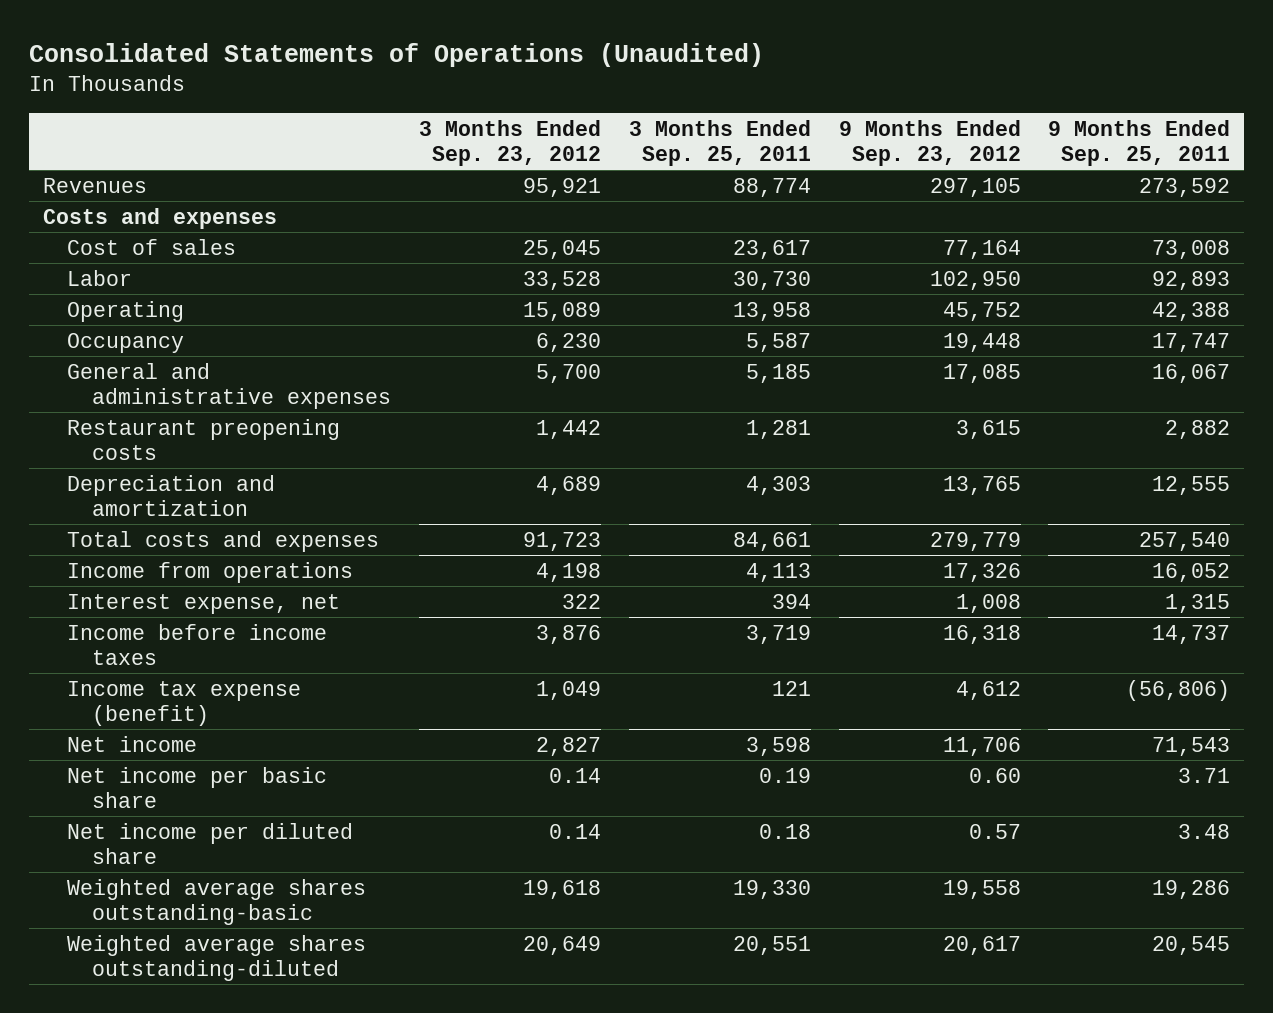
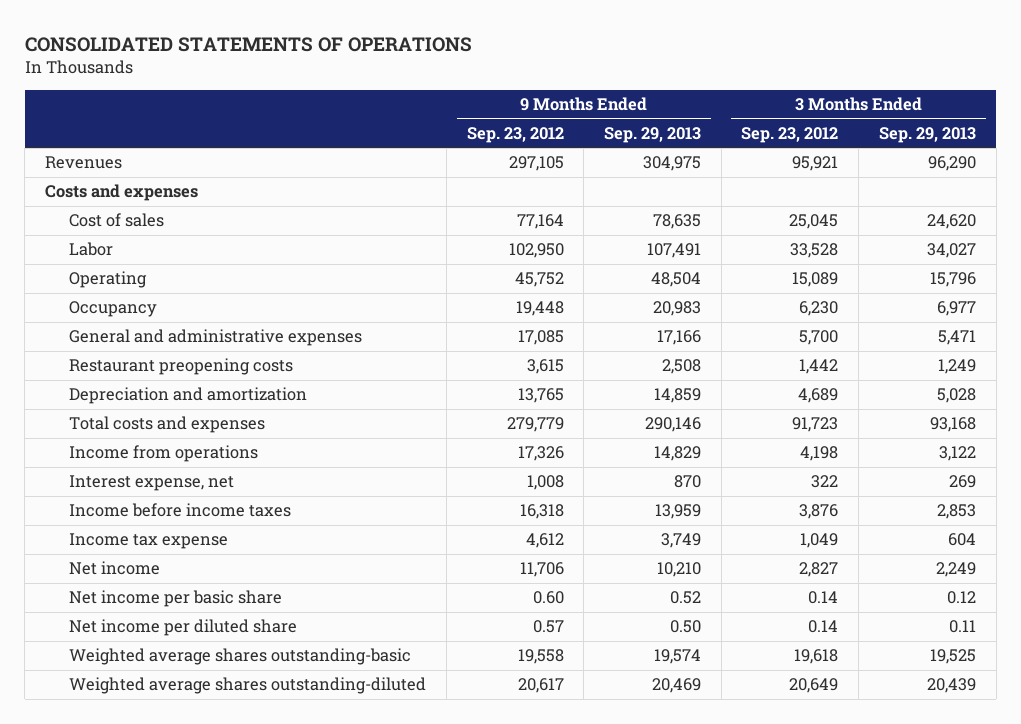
[28,43,764,68] Consolidated Statements of Operations (Unaudited) -> [24,36,472,52] CONSOLIDATED STATEMENTS OF OPERATIONS
[628,119,811,166] 3 Months Ended Sep. 25, 2011 -> none
[1048,119,1231,166] 9 Months Ended Sep. 25, 2011 -> none
none -> [604,126,702,143] Sep. 29, 2013
none -> [878,126,976,143] Sep. 29, 2013
[67,680,302,726] Income tax expense (benefit) -> [69,533,229,550] Income tax expense

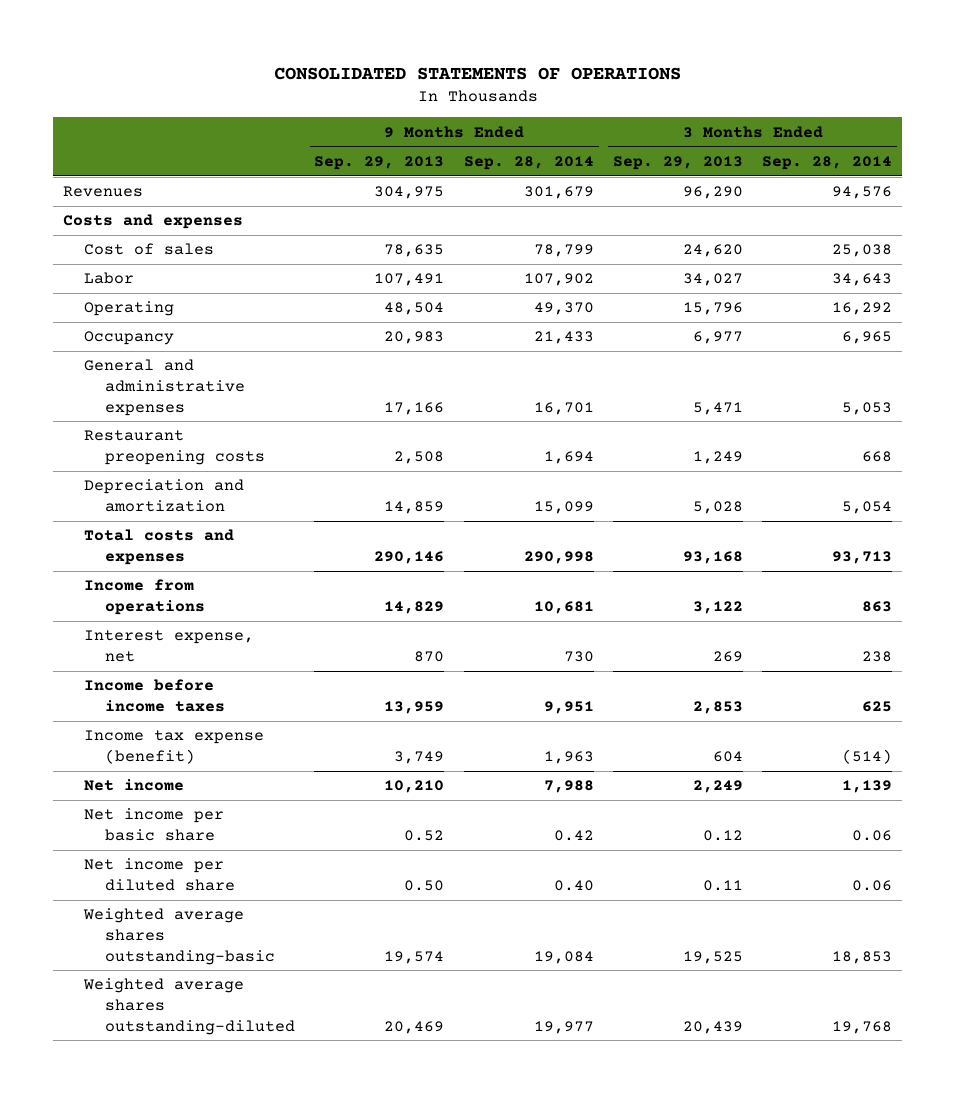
[466,126,564,143] Sep. 23, 2012 -> none
[741,126,839,143] Sep. 23, 2012 -> none
none -> [463,155,594,170] Sep. 28, 2014
none -> [762,155,893,170] Sep. 28, 2014
[69,533,229,550] Income tax expense -> [84,730,265,765] Income tax expense (benefit)

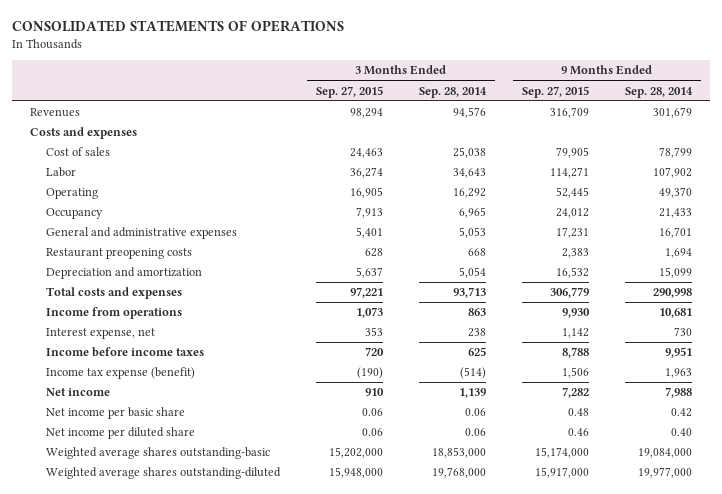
[314,155,445,170] Sep. 29, 2013 -> none
[612,155,743,170] Sep. 29, 2013 -> none
none -> [315,85,383,98] Sep. 27, 2015
none -> [522,85,590,98] Sep. 27, 2015
[533,950,594,964] 19,084 -> [638,448,693,459] 19,084,000
[832,950,893,964] 18,853 -> [431,447,486,459] 18,853,000
[533,1020,594,1034] 19,977 -> [638,467,693,479] 19,977,000
[832,1020,893,1034] 19,768 -> [431,467,486,479] 19,768,000

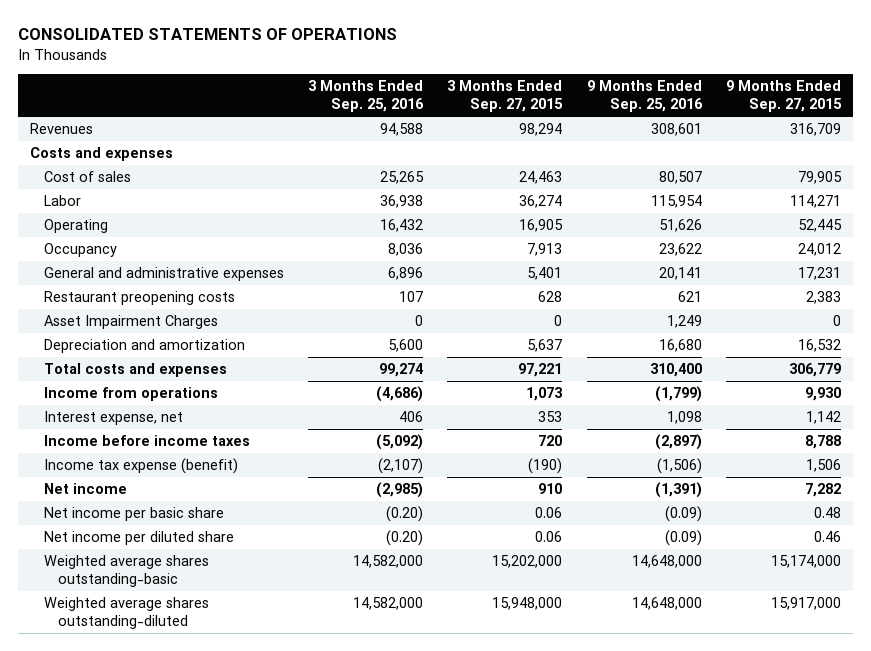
[418,86,487,98] Sep. 28, 2014 -> none
[625,86,694,98] Sep. 28, 2014 -> none
none -> [308,80,425,113] 3 Months Ended Sep. 25, 2016
none -> [586,80,703,113] 9 Months Ended Sep. 25, 2016
none -> [43,315,218,330] Asset Impairment Charges

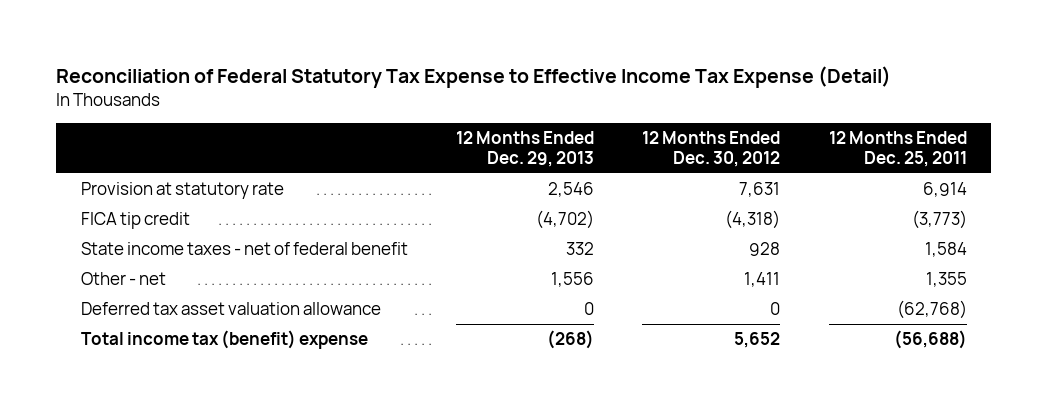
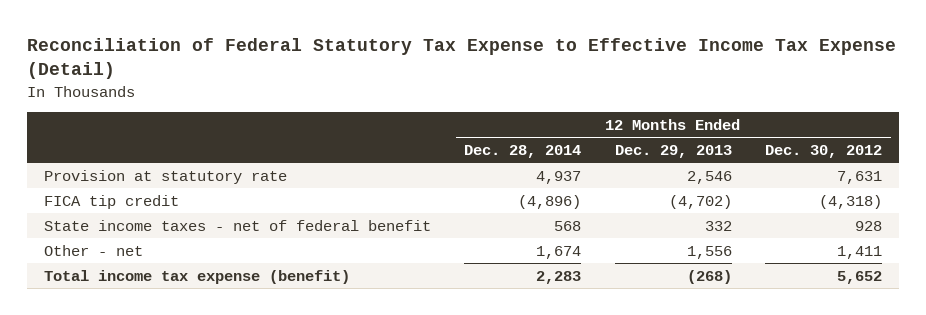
[828,131,967,168] 12 Months Ended Dec. 25, 2011 -> none
none -> [464,144,582,158] Dec. 28, 2014
[80,302,381,316] Deferred tax asset valuation allowance -> none
[80,330,368,350] Total income tax (benefit) expense -> [43,269,350,284] Total income tax expense (benefit)

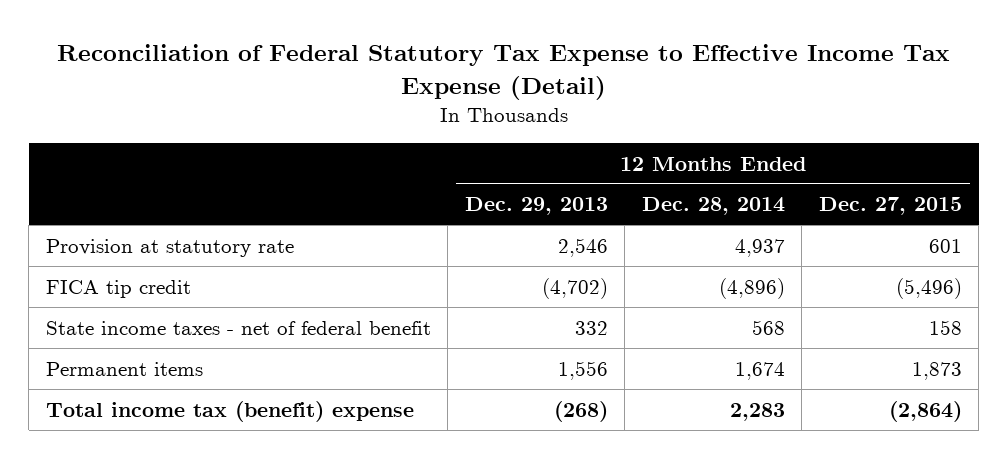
[765,144,883,158] Dec. 30, 2012 -> none
none -> [818,197,962,216] Dec. 27, 2015
[43,244,143,256] Other - net -> [45,361,203,376] Permanent items
[43,269,350,284] Total income tax expense (benefit) -> [45,400,414,422] Total income tax (benefit) expense

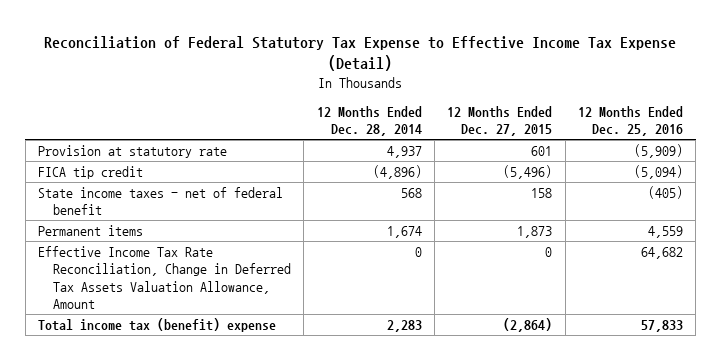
[464,197,608,216] Dec. 29, 2013 -> none
none -> [577,105,683,137] 12 Months Ended Dec. 25, 2016
none -> [38,245,292,310] Effective Income Tax Rate Reconciliation, Change in Deferred Tax Assets Valuation Allowance, Amount

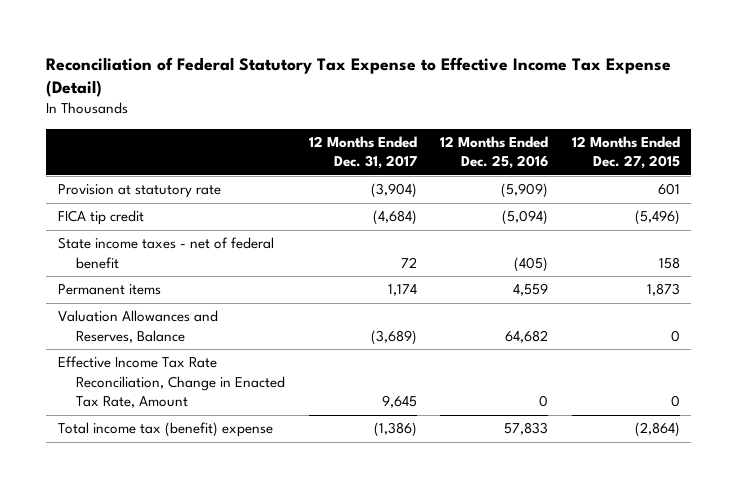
[316,105,422,137] 12 Months Ended Dec. 28, 2014 -> none
none -> [308,135,417,170] 12 Months Ended Dec. 31, 2017
[38,245,292,310] Effective Income Tax Rate Reconciliation, Change in Deferred Tax Assets Valuation Allowance, Amount -> [57,310,218,343] Valuation Allowances and Reserves, Balance
none -> [57,356,286,409] Effective Income Tax Rate Reconciliation, Change in Enacted Tax Rate, Amount

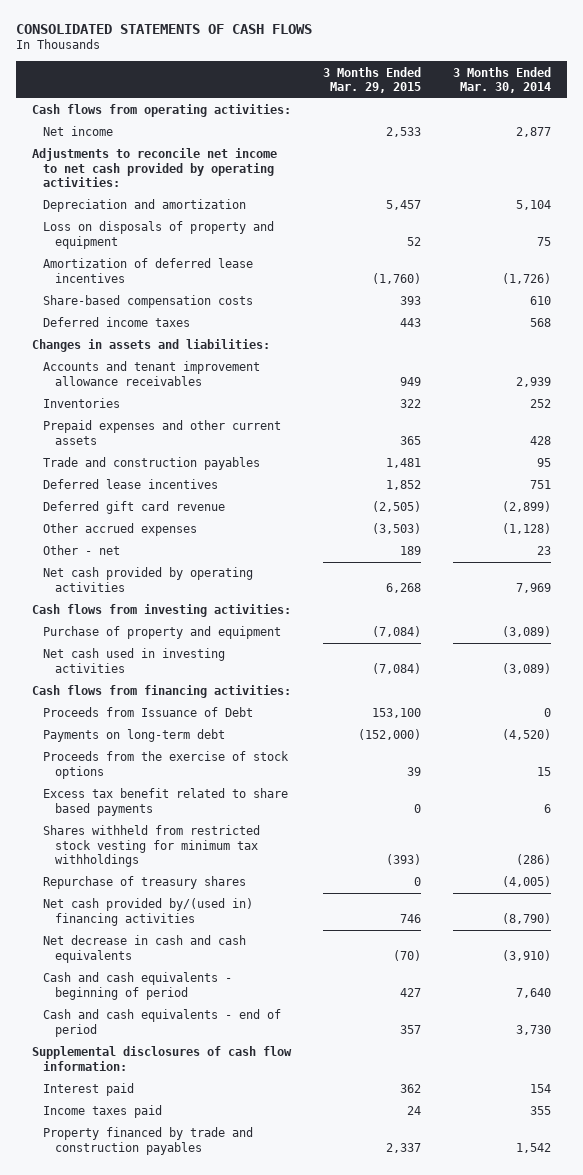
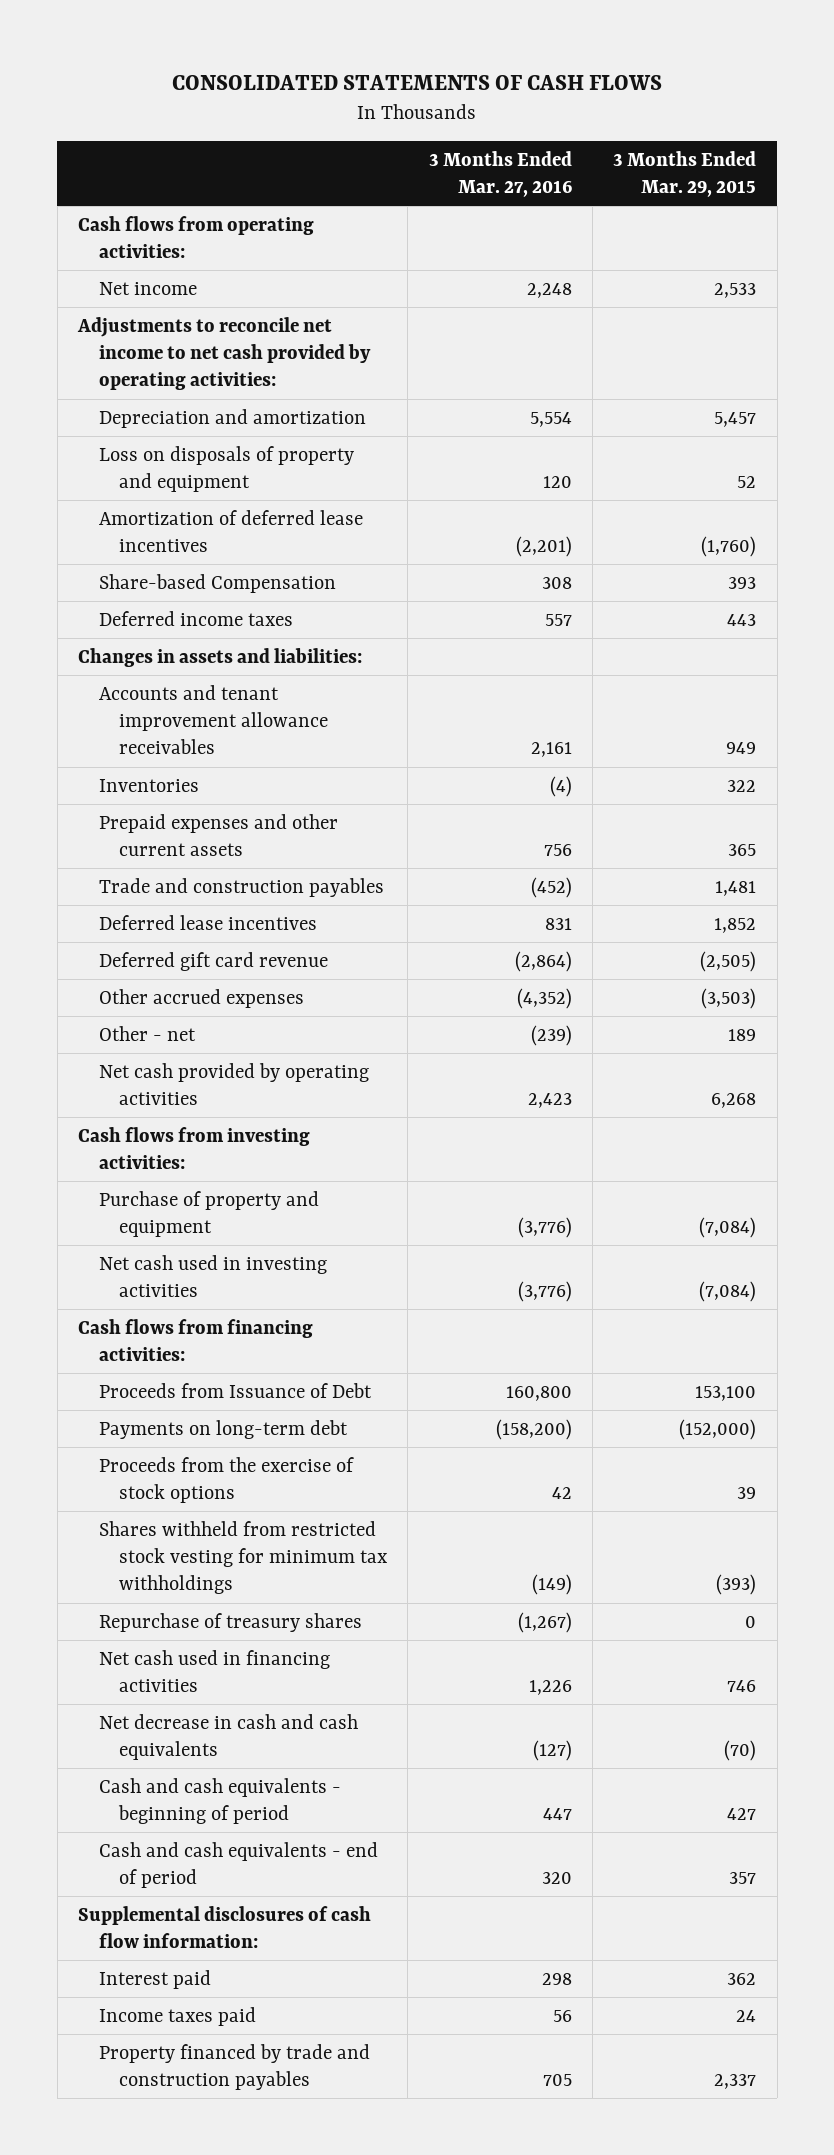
[453,66,552,93] 3 Months Ended Mar. 30, 2014 -> none
none -> [428,150,572,197] 3 Months Ended Mar. 27, 2016
[43,295,254,309] Share-based compensation costs -> [98,573,336,593] Share-based Compensation
[43,788,289,816] Excess tax benefit related to share based payments -> none
[43,898,254,926] Net cash provided by/(used in) financing activities -> [98,1649,330,1692] Net cash used in financing activities

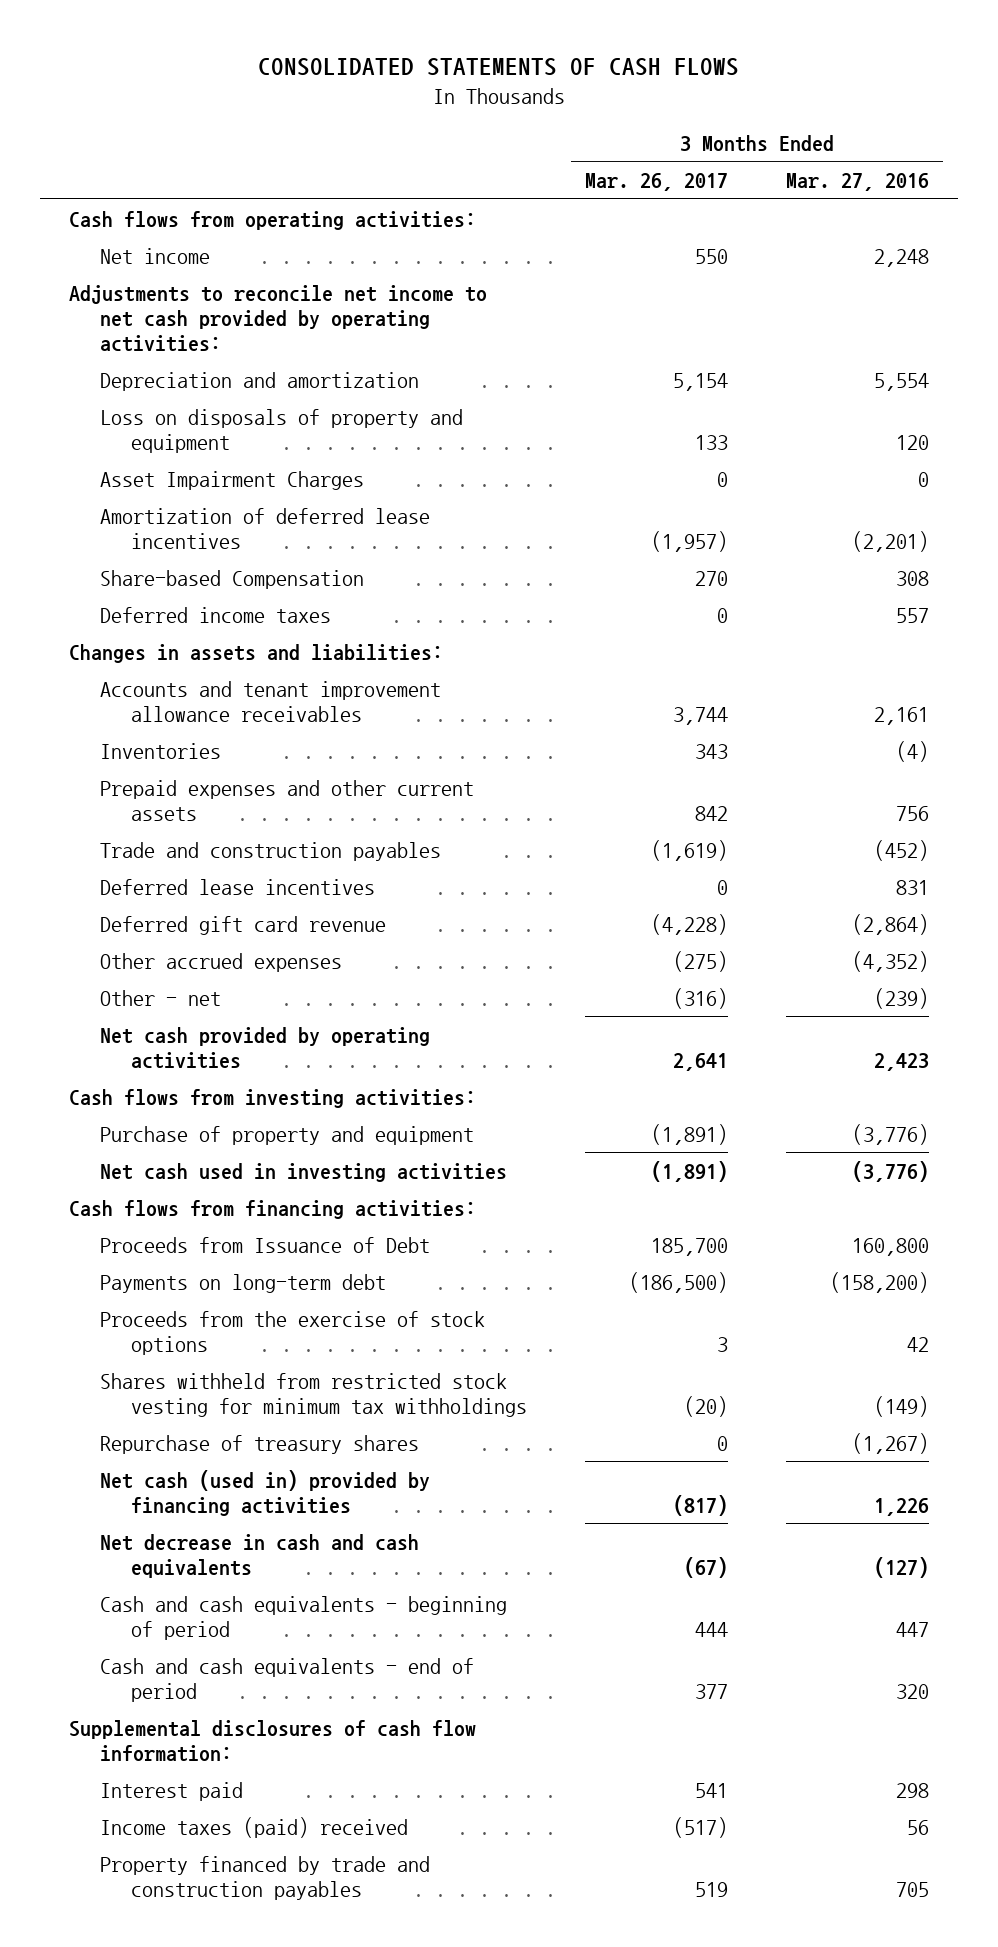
[613,150,757,197] 3 Months Ended Mar. 29, 2015 -> none
none -> [585,172,729,191] Mar. 26, 2017
none -> [100,470,365,490] Asset Impairment Charges
[98,1649,330,1692] Net cash used in financing activities -> [100,1469,431,1516] Net cash (used in) provided by financing activities
[98,2006,256,2026] Income taxes paid -> [100,1816,409,1838] Income taxes (paid) received

